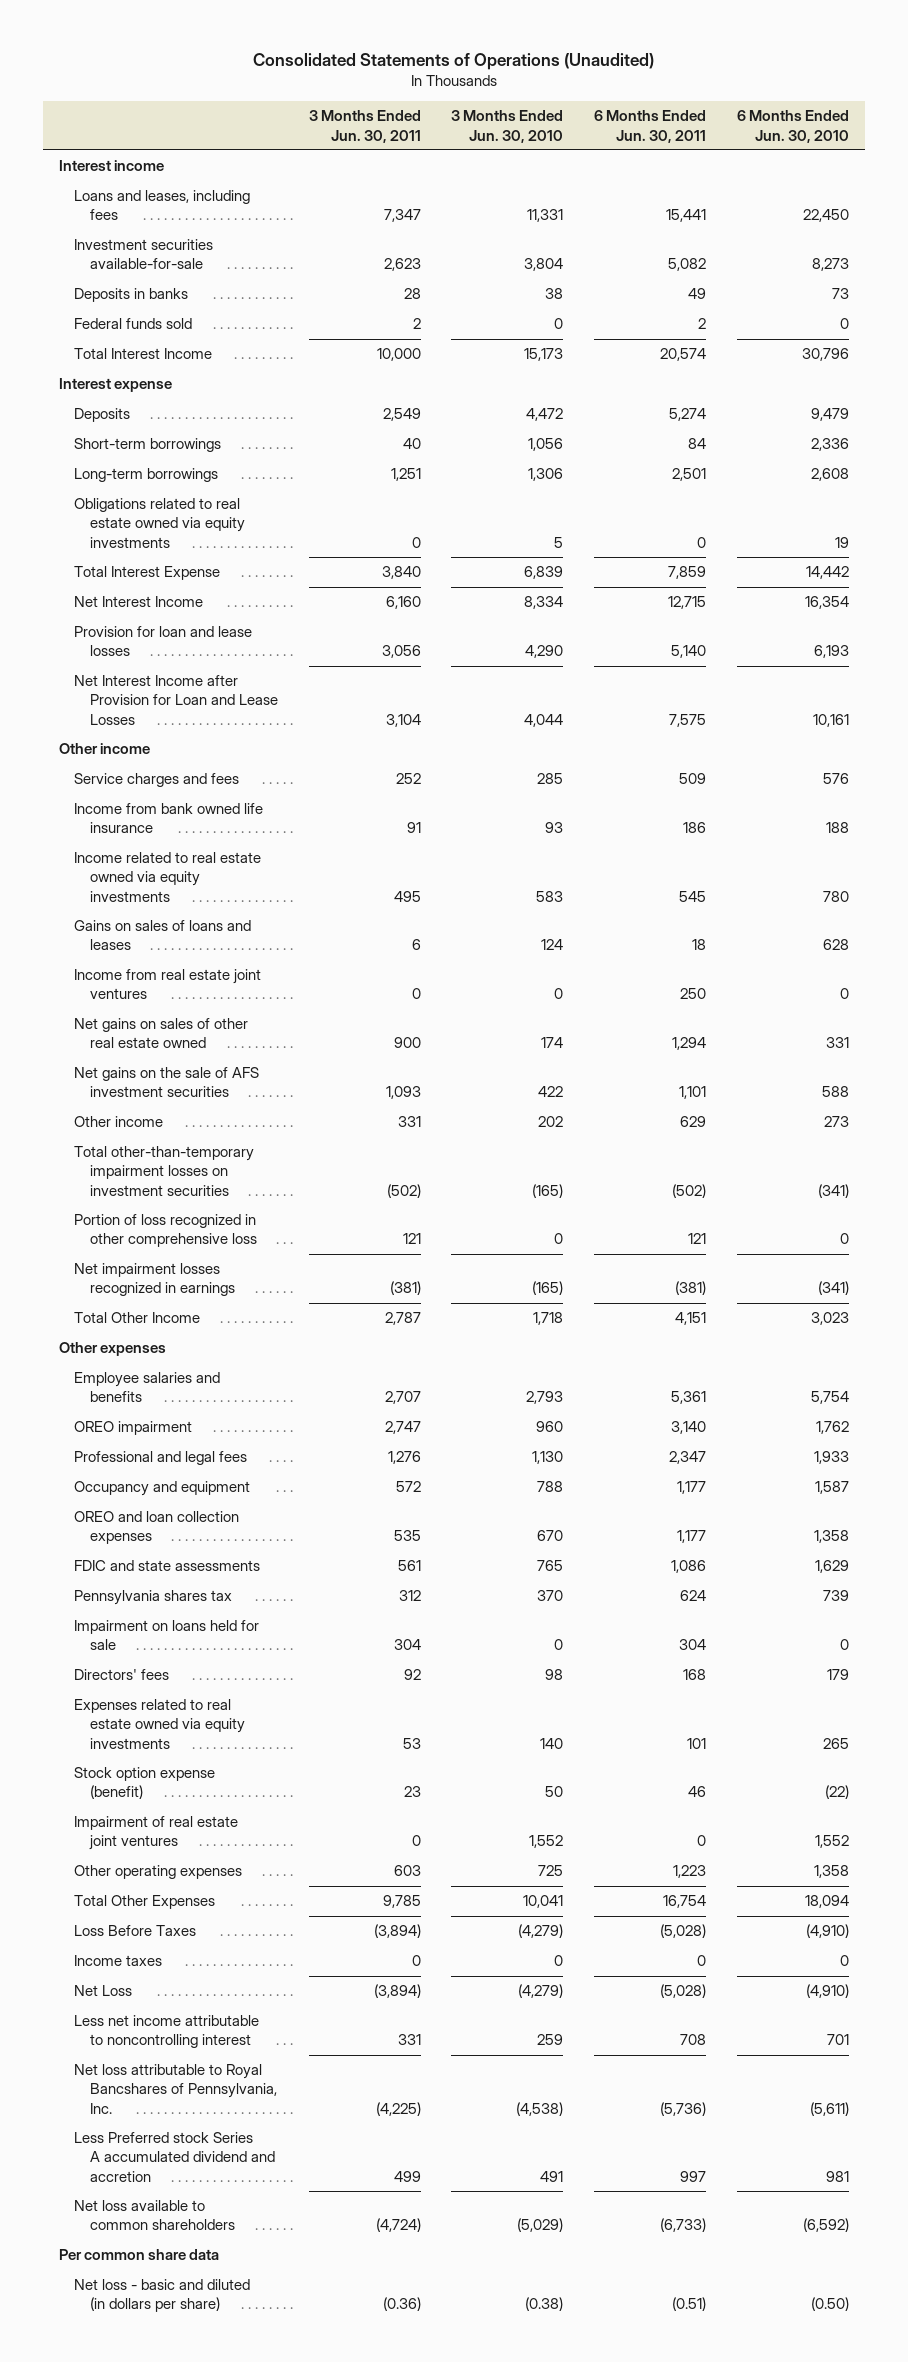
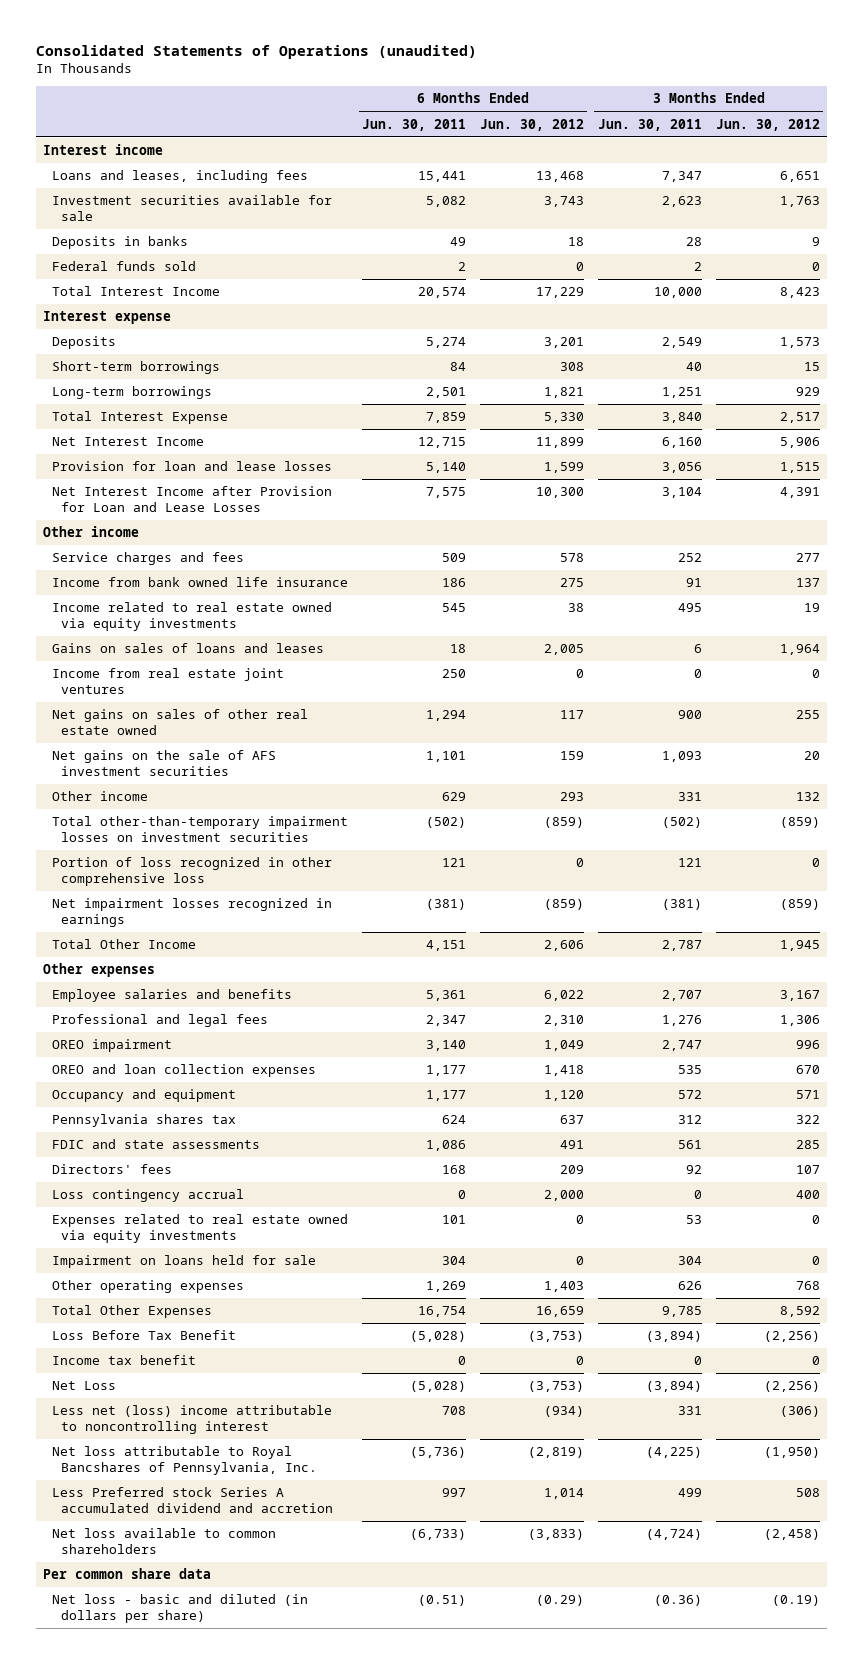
[252,53,654,71] Consolidated Statements of Operations (Unaudited) -> [36,45,478,60] Consolidated Statements of Operations (unaudited)
[451,110,564,143] 3 Months Ended Jun. 30, 2010 -> none
[737,110,850,143] 6 Months Ended Jun. 30, 2010 -> none
none -> [479,118,584,131] Jun. 30, 2012
none -> [715,118,820,131] Jun. 30, 2012
[74,239,214,270] Investment securities available-for-sale -> [52,195,333,221] Investment securities available for sale
[74,498,245,548] Obligations related to real estate owned via equity investments -> none
[74,1421,193,1436] OREO impairment -> [52,1039,173,1053] OREO impairment
[74,1481,251,1497] Occupancy and equipment -> [52,1089,237,1103] Occupancy and equipment
[74,1560,261,1572] FDIC and state assessments -> [52,1139,261,1150] FDIC and state assessments
none -> [52,1189,245,1203] Loss contingency accrual
[74,1767,216,1800] Stock option expense (benefit) -> none
[74,1816,239,1851] Impairment of real estate joint ventures -> none
[74,1620,260,1651] Impairment on loans held for sale -> [52,1255,317,1269] Impairment on loans held for sale
[393,1865,421,1877] 603 -> [677,1281,702,1291] 626
[673,1865,707,1879] 1,223 -> [426,1281,467,1293] 1,269
[74,1925,197,1937] Loss Before Taxes -> [52,1330,237,1341] Loss Before Tax Benefit
[74,1955,163,1967] Income taxes -> [52,1355,197,1366] Income tax benefit
[74,2015,260,2049] Less net income attributable to noncontrolling interest -> [52,1405,333,1434] Less net (loss) income attributable to noncontrolling interest

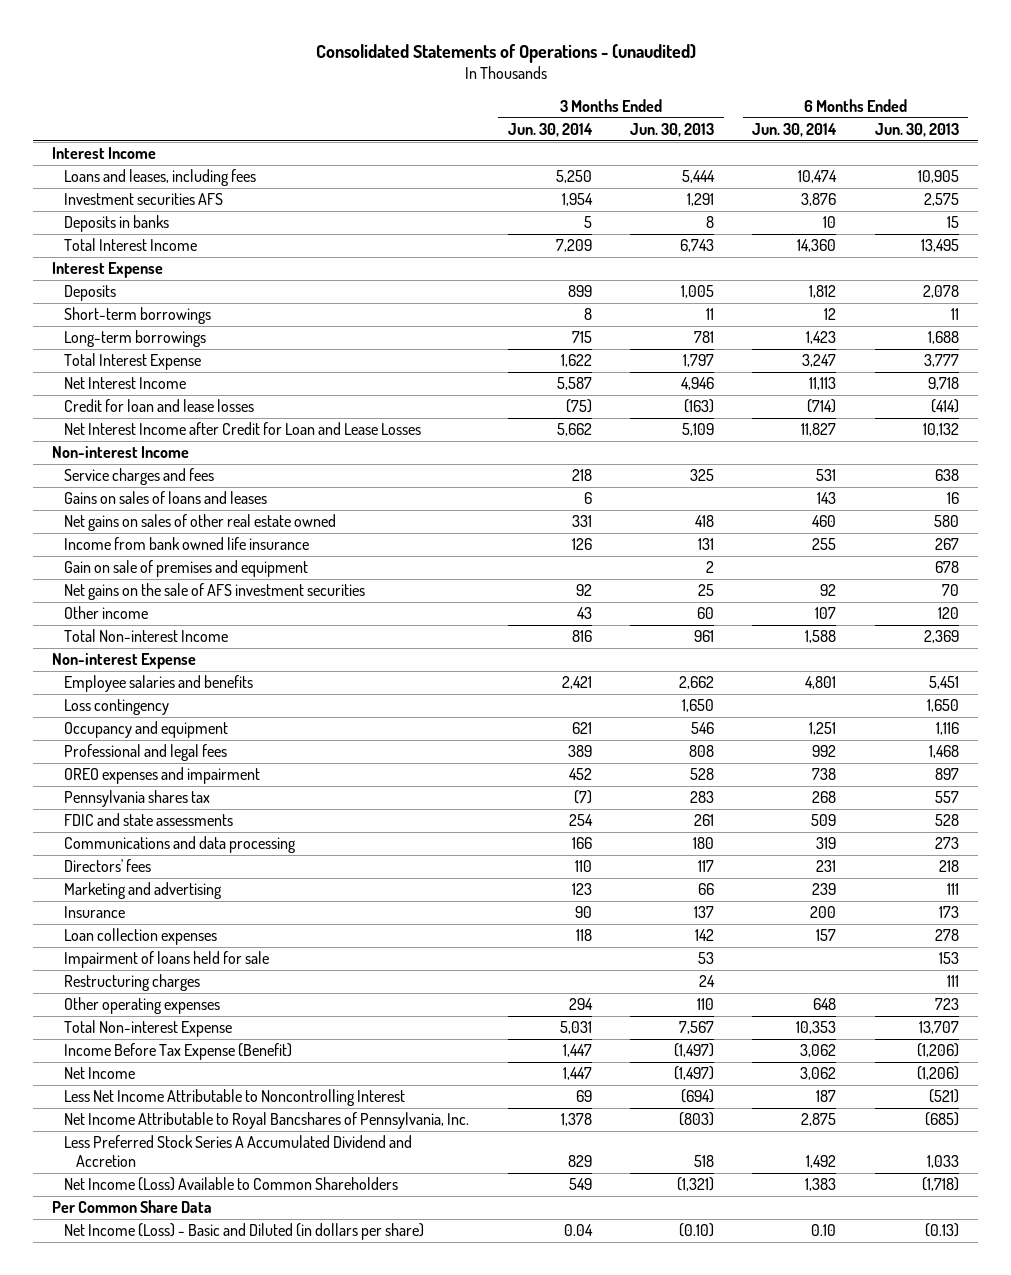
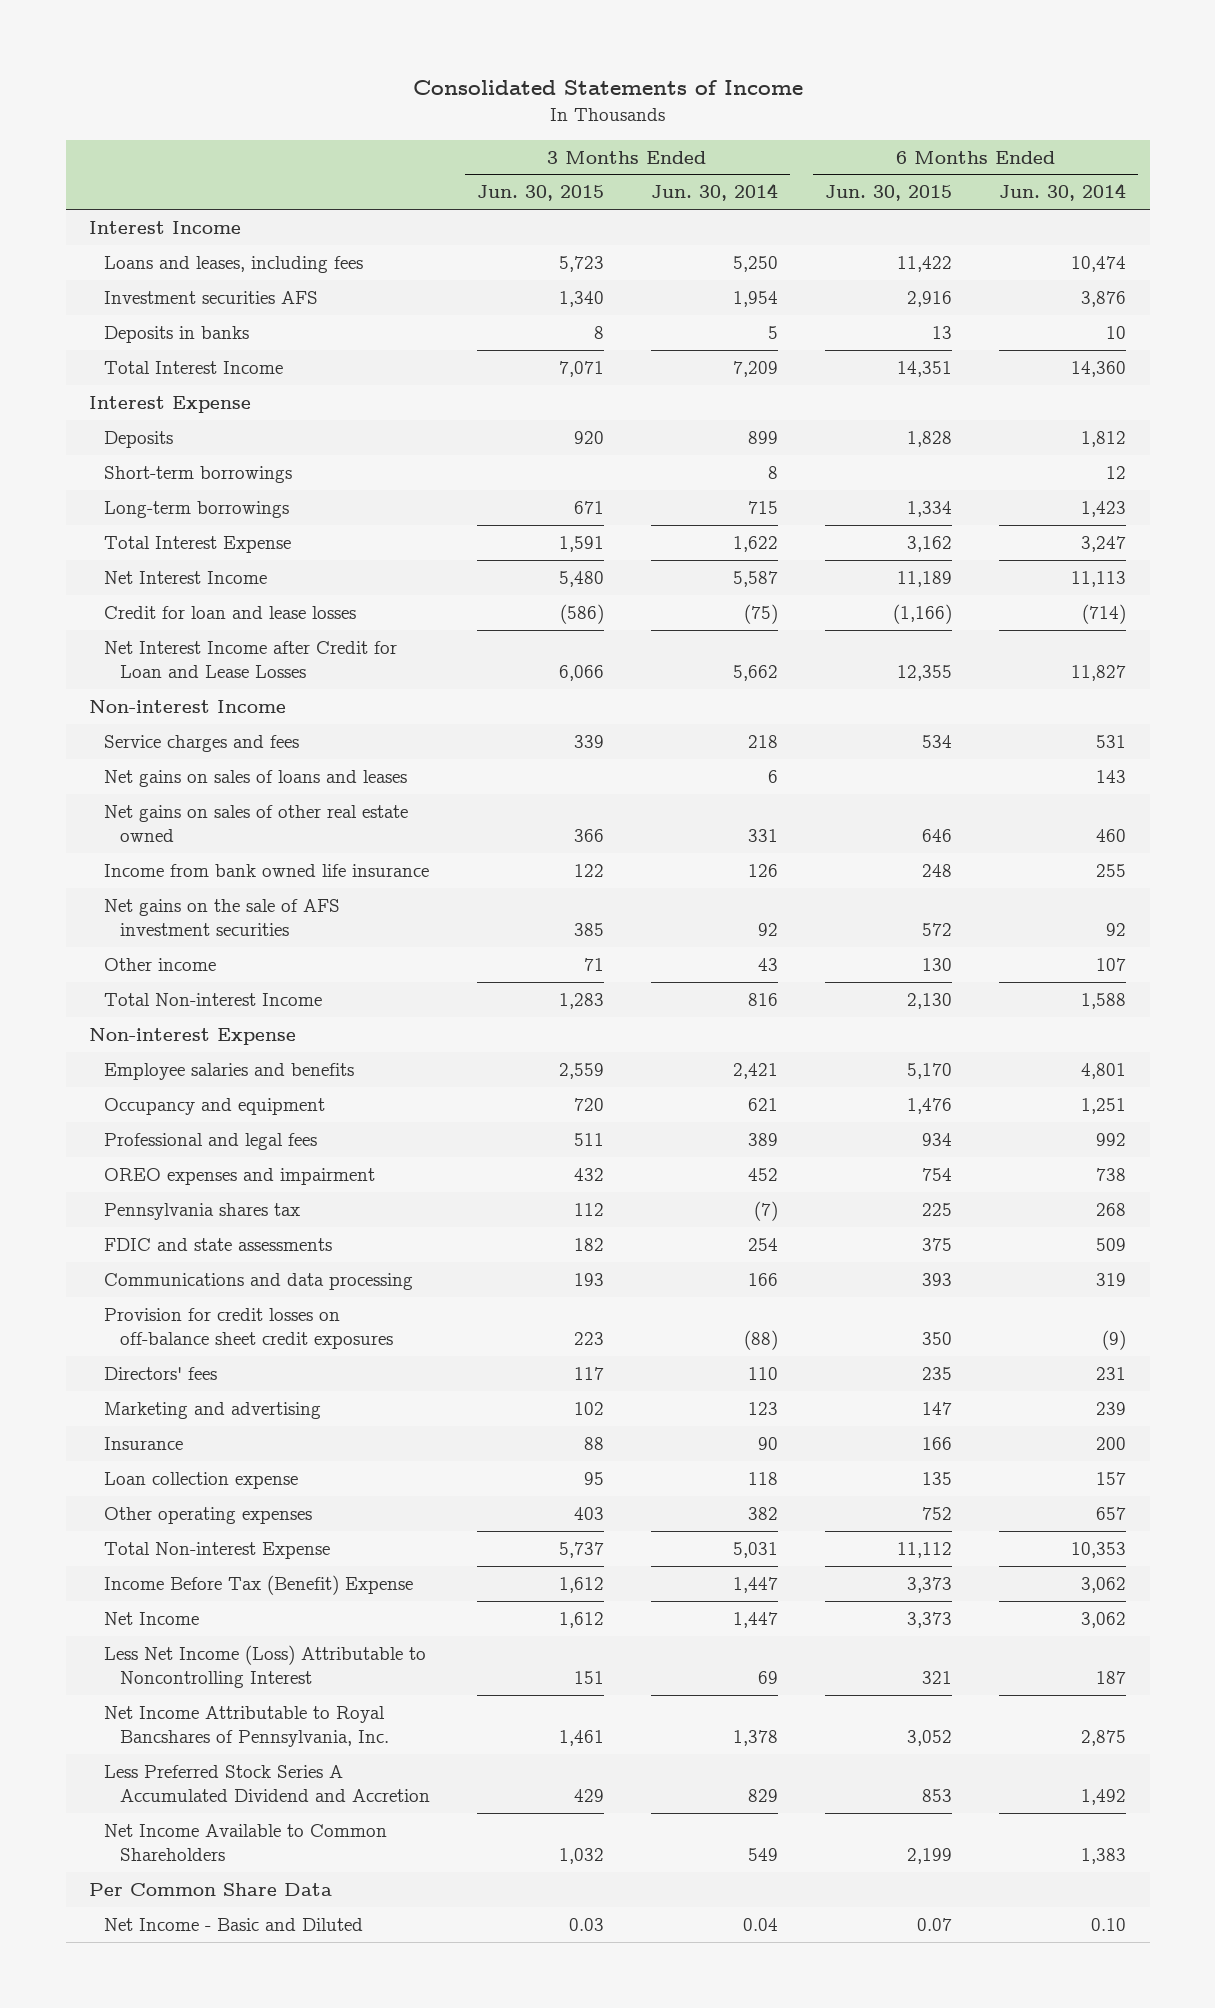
[315,43,696,63] Consolidated Statements of Operations - (unaudited) -> [412,80,803,96] Consolidated Statements of Income
[630,122,715,137] Jun. 30, 2013 -> none
[874,122,959,137] Jun. 30, 2013 -> none
none -> [476,185,604,202] Jun. 30, 2015
none -> [825,185,953,202] Jun. 30, 2015
[64,491,268,505] Gains on sales of loans and leases -> [104,769,408,787] Net gains on sales of loans and leases
[64,560,309,578] Gain on sale of premises and equipment -> none
[64,699,170,716] Loss contingency -> none
none -> [104,1307,393,1349] Provision for credit losses on off-balance sheet credit exposures
[64,951,270,969] Impairment of loans held for sale -> none
[64,974,201,992] Restructuring charges -> none
[64,928,218,946] Loan collection expenses -> [104,1471,299,1489] Loan collection expense
[568,998,593,1011] 294 -> [747,1506,778,1520] 382
[813,998,837,1011] 648 -> [1096,1506,1127,1520] 657
[64,1043,293,1061] Income Before Tax Expense (Benefit) -> [104,1574,414,1595] Income Before Tax (Benefit) Expense
[64,1089,406,1107] Less Net Income Attributable to Noncontrolling Interest -> [104,1644,427,1688] Less Net Income (Loss) Attributable to Noncontrolling Interest
[64,1177,399,1192] Net Income (Loss) Available to Common Shareholders -> [104,1823,388,1861] Net Income Available to Common Shareholders
[64,1223,425,1241] Net Income (Loss) - Basic and Diluted (in dollars per share) -> [104,1917,364,1931] Net Income - Basic and Diluted

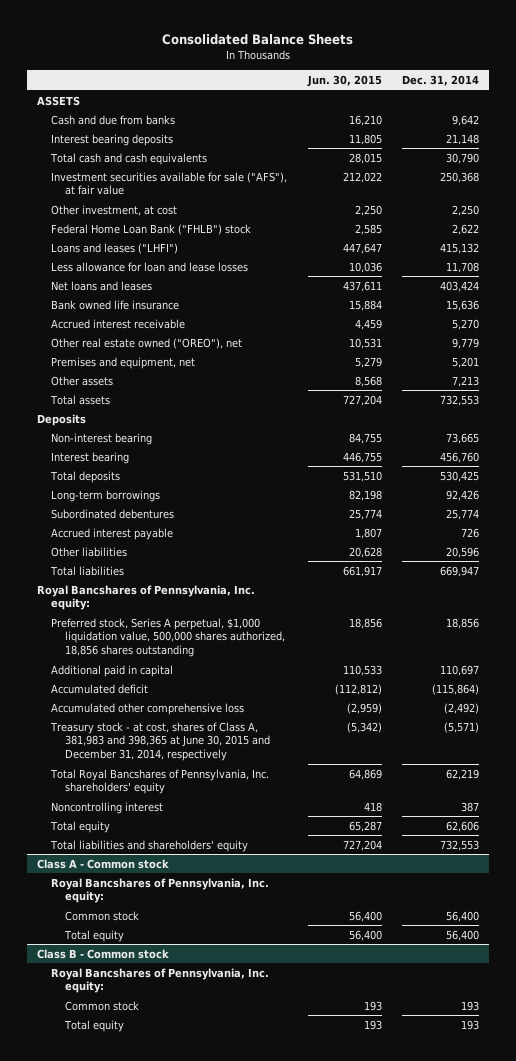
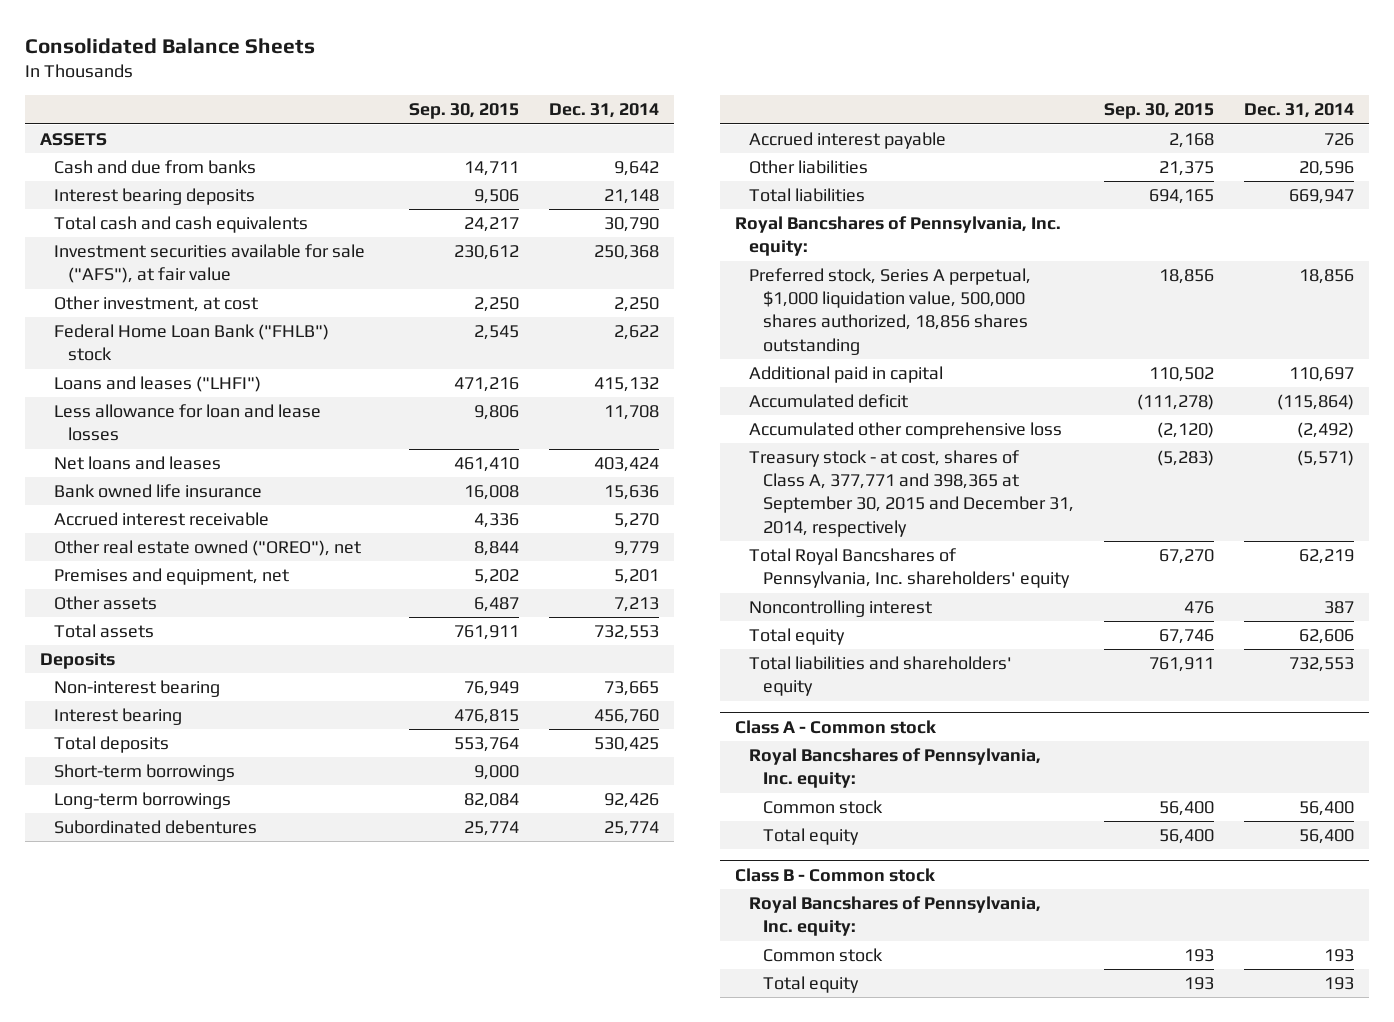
[306,74,382,87] Jun. 30, 2015 -> none
none -> [409,103,520,120] Sep. 30, 2015
none -> [53,764,235,782] Short-term borrowings
[50,721,271,762] Treasury stock - at cost, shares of Class A, 381,983 and 398,365 at June 30, 2015 and December 31, 2014, respectively -> [748,450,1075,537] Treasury stock - at cost, shares of Class A, 377,771 and 398,365 at September 30, 2015 and December 31, 2014, respectively

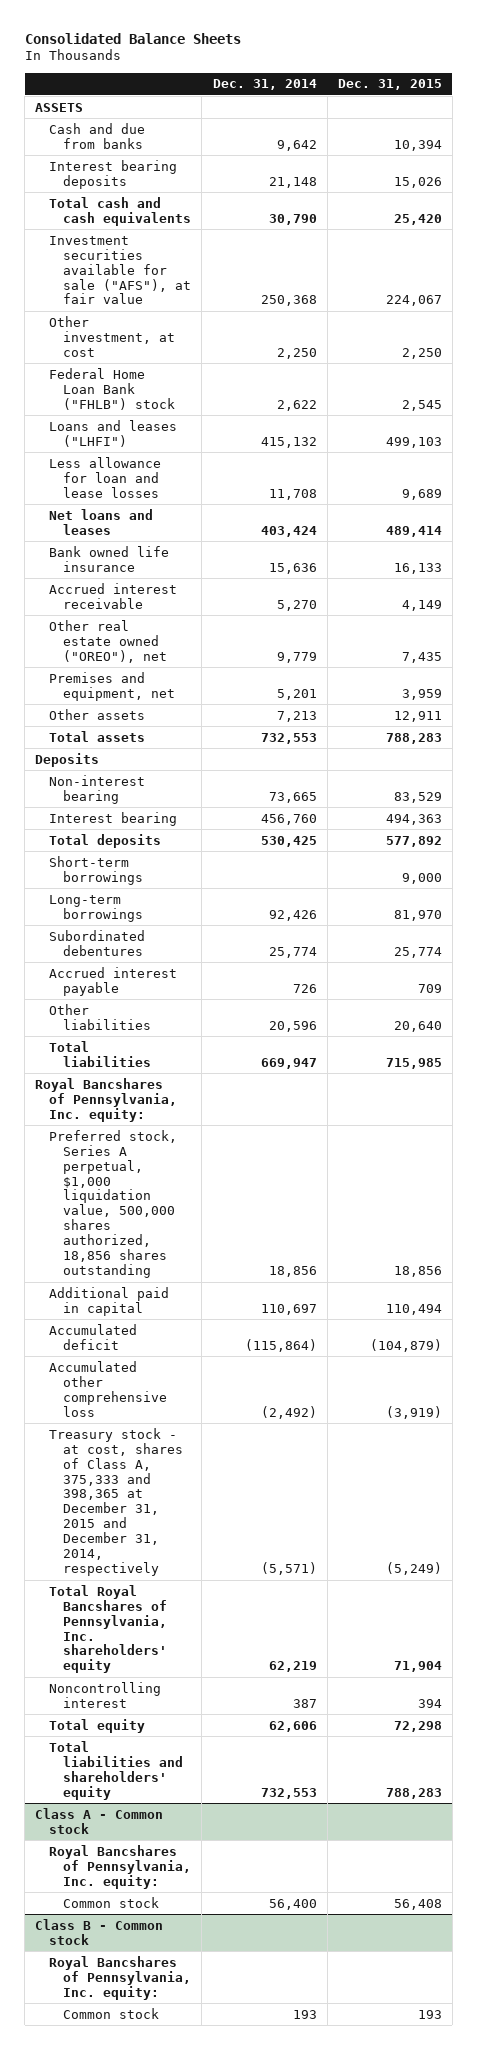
[409,103,520,120] Sep. 30, 2015 -> none
none -> [337,79,442,91] Dec. 31, 2015
[748,450,1075,537] Treasury stock - at cost, shares of Class A, 377,771 and 398,365 at September 30, 2015 and December 31, 2014, respectively -> [49,1427,184,1577] Treasury stock - at cost, shares of Class A, 375,333 and 398,365 at December 31, 2015 and December 31, 2014, respectively
[763,828,860,846] Total equity -> none
[763,976,860,994] Total equity -> none

